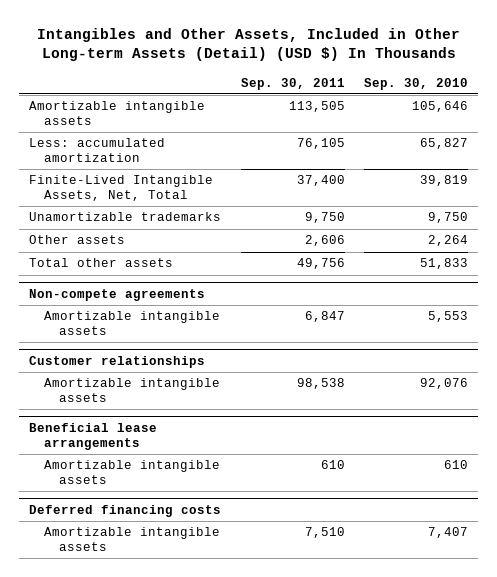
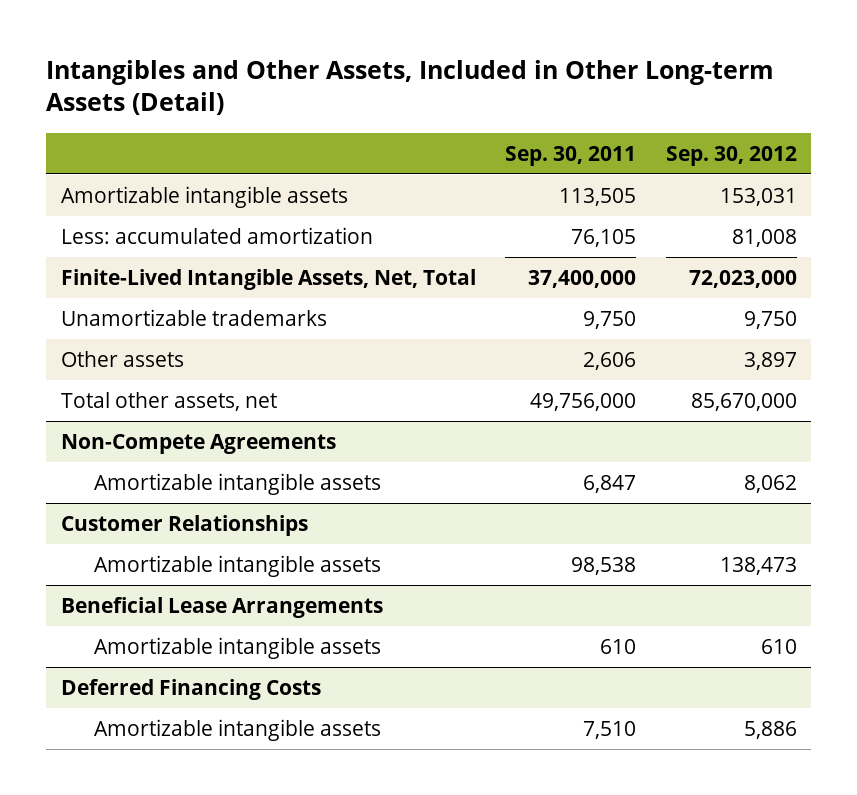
[36,27,460,62] Intangibles and Other Assets, Included in Other Long-term Assets (Detail) (USD $) In Thousands -> [45,59,774,116] Intangibles and Other Assets, Included in Other Long-term Assets (Detail)
[364,77,469,90] Sep. 30, 2010 -> none
none -> [665,145,797,166] Sep. 30, 2012
[296,175,345,187] 37,400 -> [528,269,637,288] 37,400,000
[28,258,173,268] Total other assets -> [60,391,277,411] Total other assets, net
[296,258,345,270] 49,756 -> [530,392,637,411] 49,756,000
[28,288,205,301] Non-compete agreements -> [60,433,336,454] Non-Compete Agreements
[28,355,205,368] Customer relationships -> [60,514,308,536] Customer Relationships
[28,422,157,450] Beneficial lease arrangements -> [60,596,383,618] Beneficial Lease Arrangements
[28,504,221,517] Deferred financing costs -> [60,678,321,700] Deferred Financing Costs

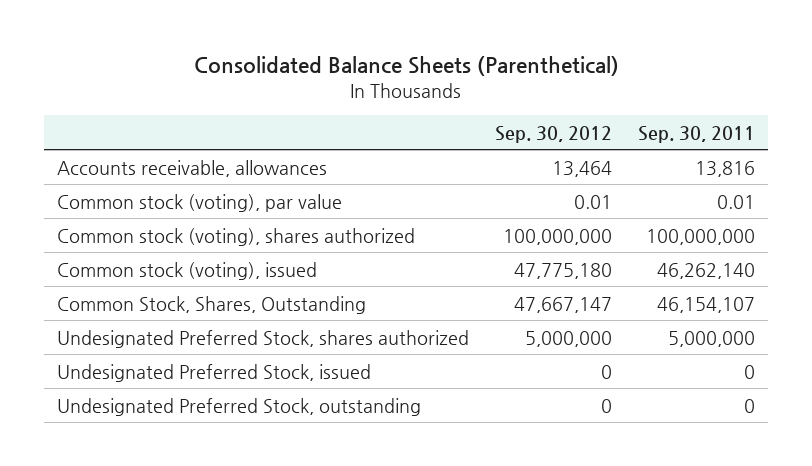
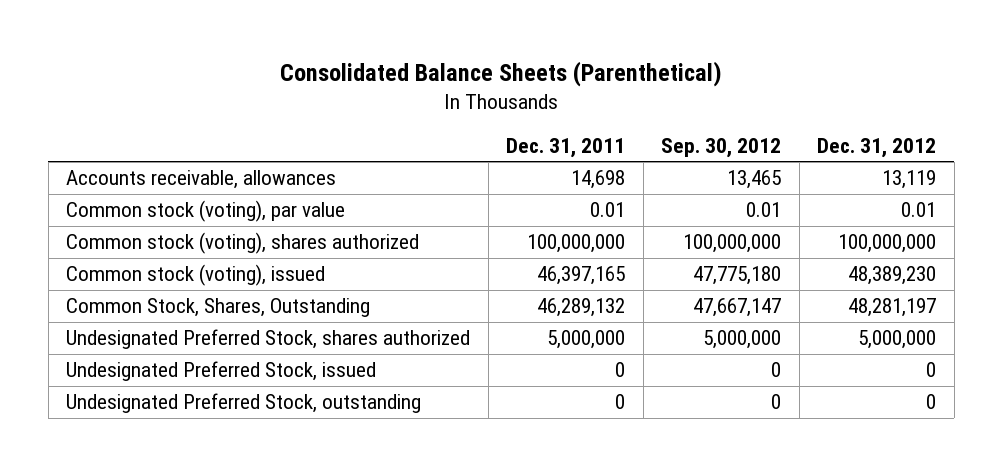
[637,125,755,143] Sep. 30, 2011 -> none
none -> [506,137,626,158] Dec. 31, 2011
none -> [817,137,937,158] Dec. 31, 2012
[551,160,612,177] 13,464 -> [727,170,782,190] 13,465

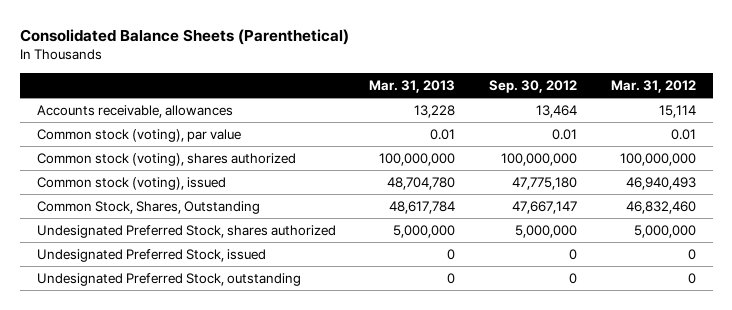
[506,137,626,158] Dec. 31, 2011 -> none
[817,137,937,158] Dec. 31, 2012 -> none
none -> [369,79,456,93] Mar. 31, 2013
none -> [610,79,696,93] Mar. 31, 2012
[727,170,782,190] 13,465 -> [535,104,577,118] 13,464

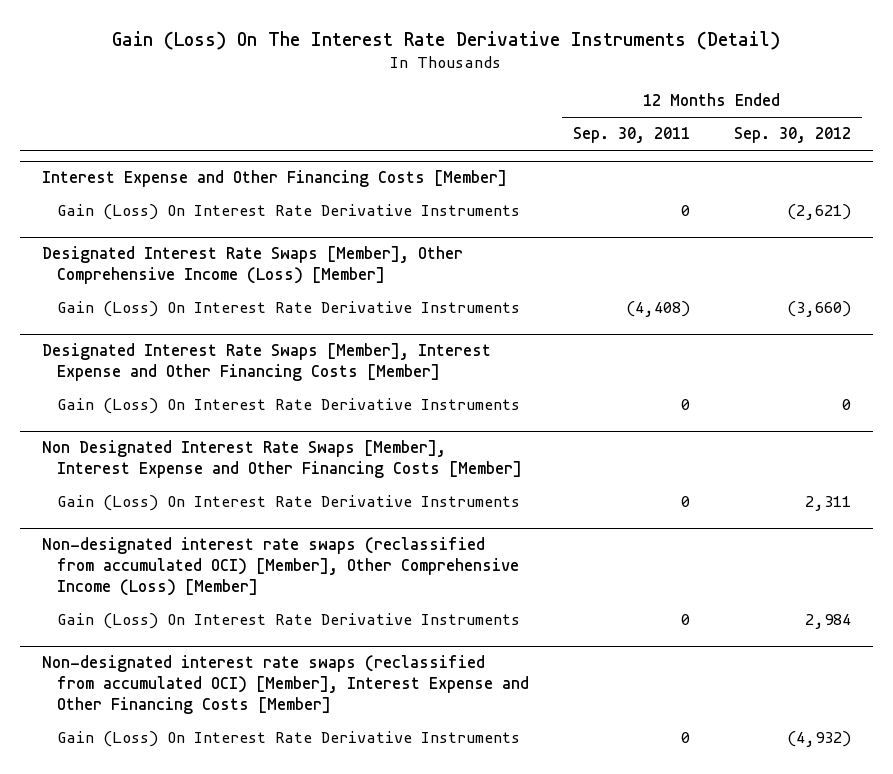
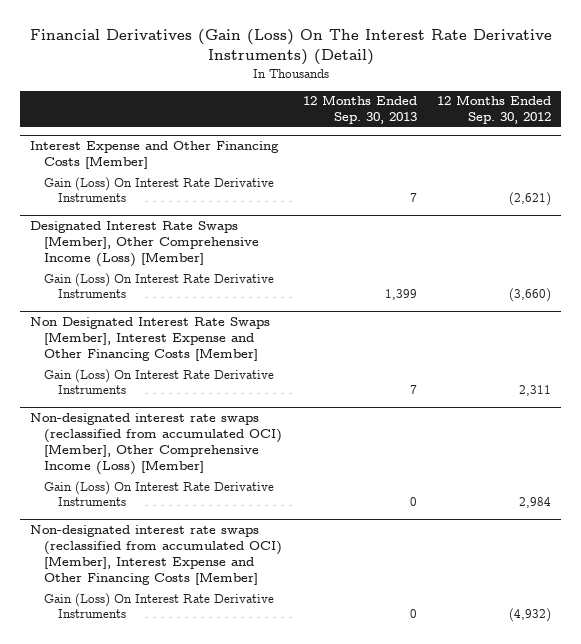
[112,30,781,50] Gain (Loss) On The Interest Rate Derivative Instruments (Detail) -> [29,29,552,66] Financial Derivatives (Gain (Loss) On The Interest Rate Derivative Instruments) (Detail)
[573,127,691,144] Sep. 30, 2011 -> none
none -> [302,95,417,125] 12 Months Ended Sep. 30, 2013
[42,343,492,382] Designated Interest Rate Swaps [Member], Interest Expense and Other Financing Costs [Member] -> none
[57,398,521,415] Gain (Loss) On Interest Rate Derivative Instruments -> none

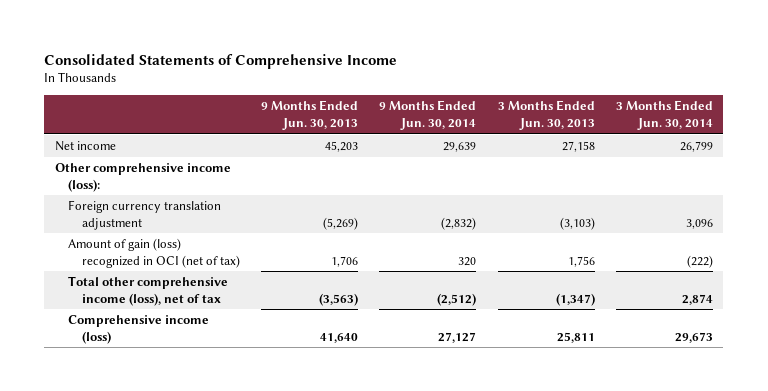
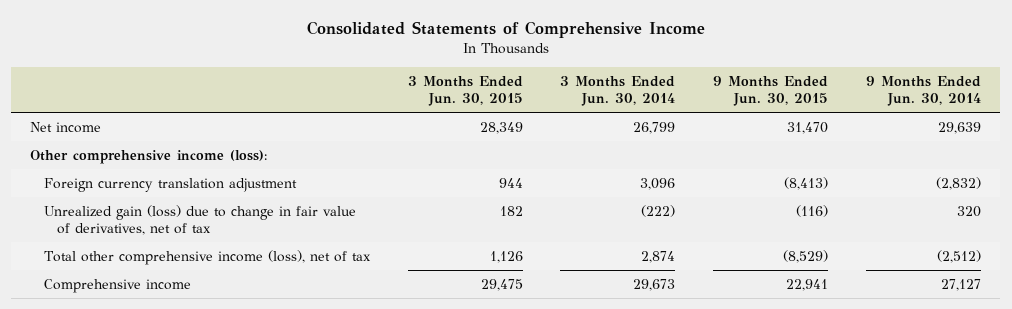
[260,100,358,130] 9 Months Ended Jun. 30, 2013 -> none
[497,100,595,130] 3 Months Ended Jun. 30, 2013 -> none
none -> [407,76,523,107] 3 Months Ended Jun. 30, 2015
none -> [713,76,829,107] 9 Months Ended Jun. 30, 2015
[68,238,240,268] Amount of gain (loss) recognized in OCI (net of tax) -> [43,205,356,236] Unrealized gain (loss) due to change in fair value of derivatives, net of tax
[68,315,210,344] Comprehensive income (loss) -> [43,279,191,294] Comprehensive income

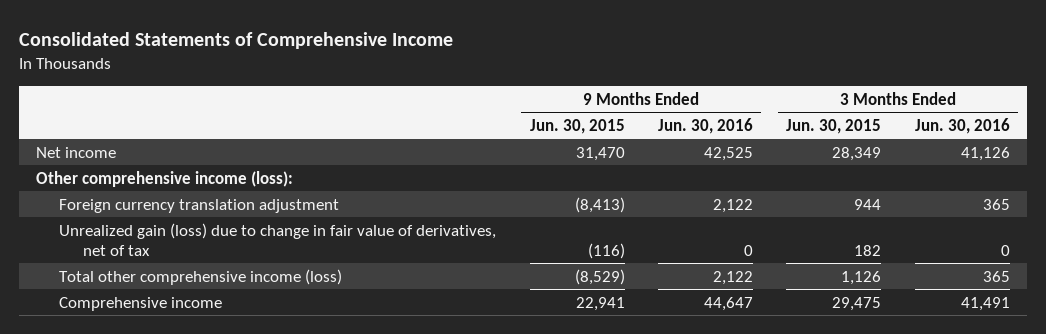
[560,76,676,107] 3 Months Ended Jun. 30, 2014 -> none
[866,76,982,107] 9 Months Ended Jun. 30, 2014 -> none
none -> [658,117,754,134] Jun. 30, 2016
none -> [914,117,1010,134] Jun. 30, 2016
[43,250,371,266] Total other comprehensive income (loss), net of tax -> [59,268,343,285] Total other comprehensive income (loss)

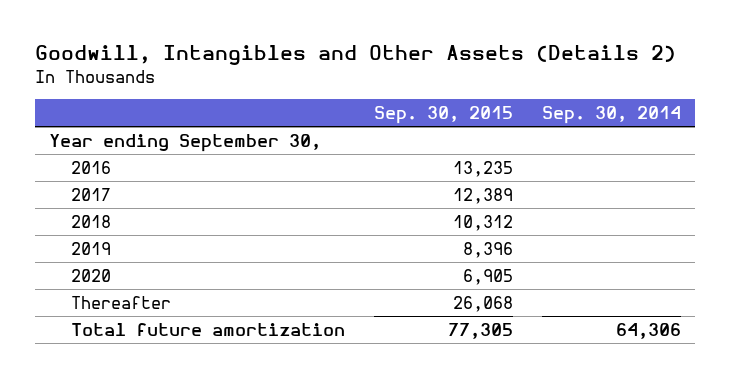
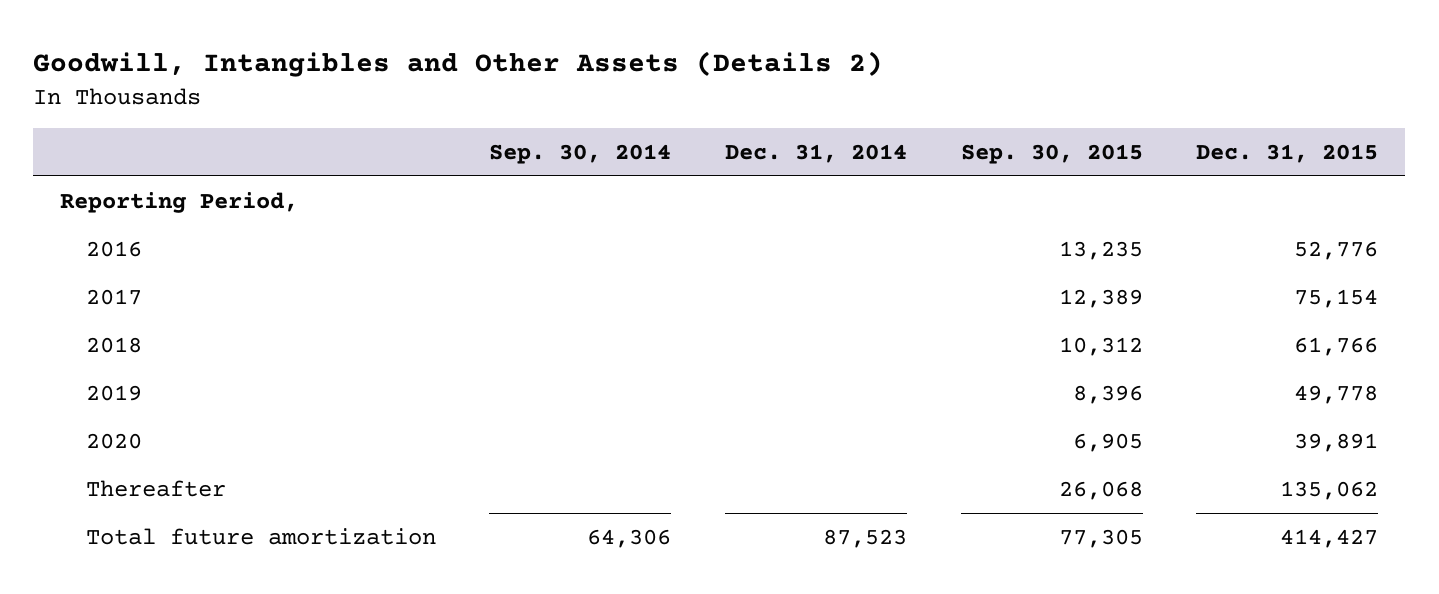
none -> [724,143,907,163] Dec. 31, 2014
none -> [1196,143,1379,163] Dec. 31, 2015
[48,133,321,152] Year ending September 30, -> [60,191,299,213] Reporting Period,

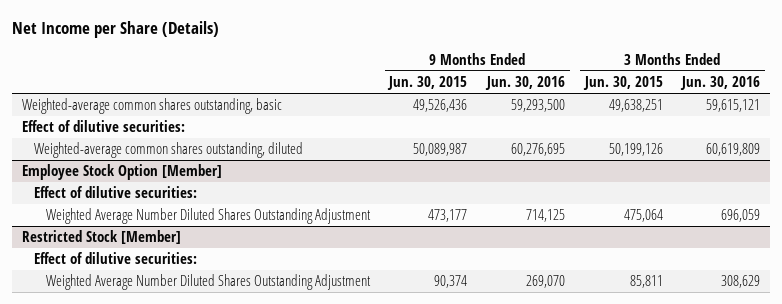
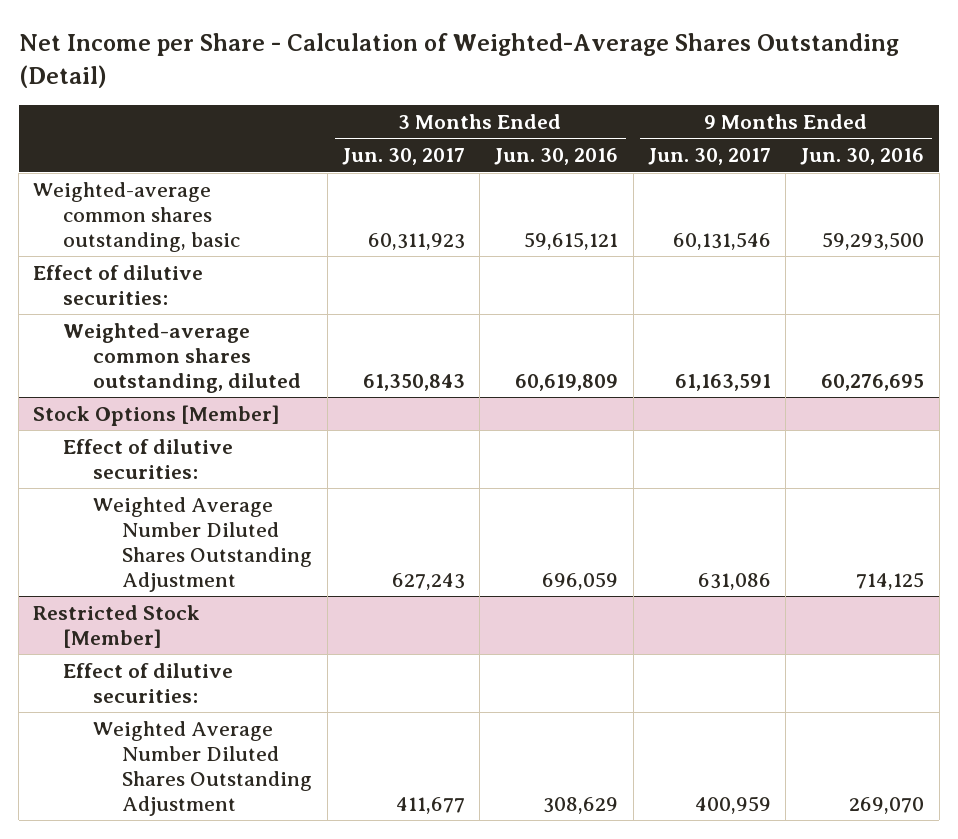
[12,21,220,39] Net Income per Share (Details) -> [18,33,899,88] Net Income per Share - Calculation of Weighted-Average Shares Outstanding (Detail)
[387,76,468,91] Jun. 30, 2015 -> none
[582,76,663,91] Jun. 30, 2015 -> none
none -> [341,148,465,166] Jun. 30, 2017
none -> [647,148,771,166] Jun. 30, 2017
[21,164,222,181] Employee Stock Option [Member] -> [33,404,281,426] Stock Options [Member]

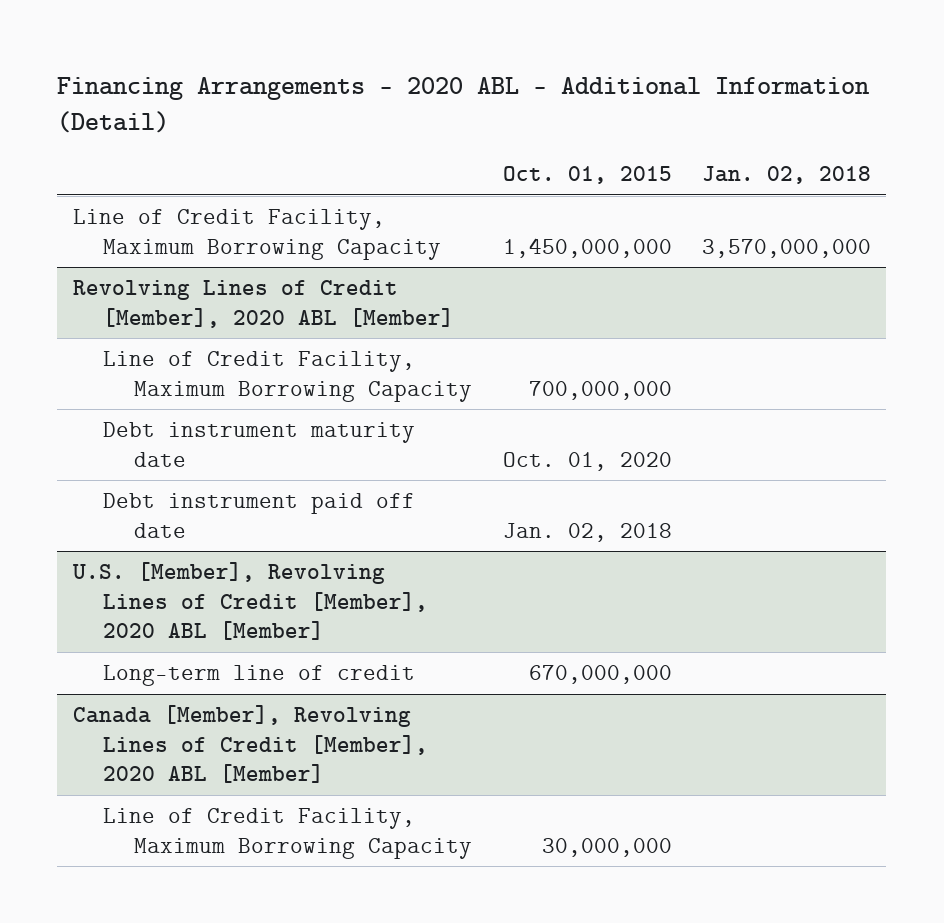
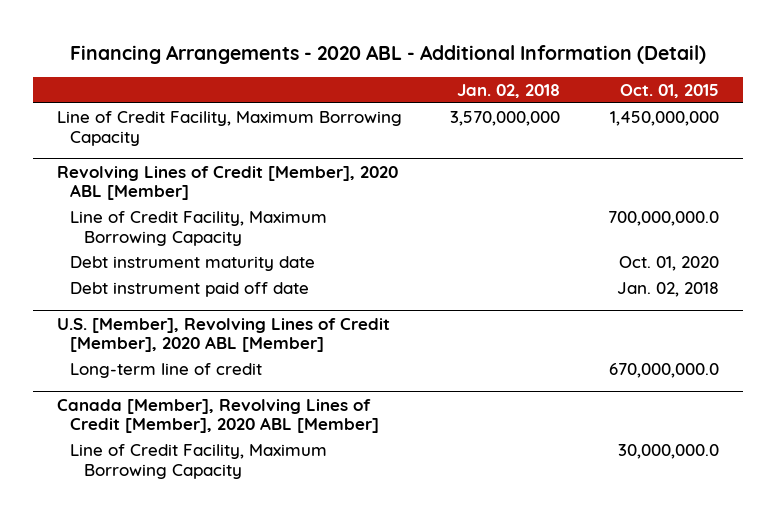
[528,380,672,400] 700,000,000 -> [608,210,720,226] 700,000,000.0
[528,664,672,684] 670,000,000 -> [609,362,720,378] 670,000,000.0
[541,837,672,857] 30,000,000 -> [618,443,720,459] 30,000,000.0

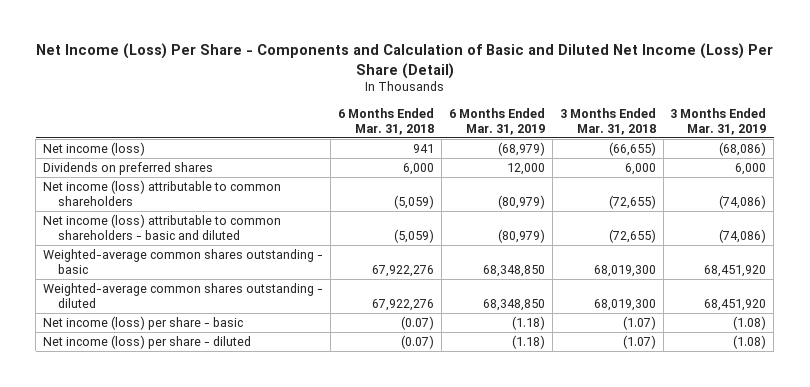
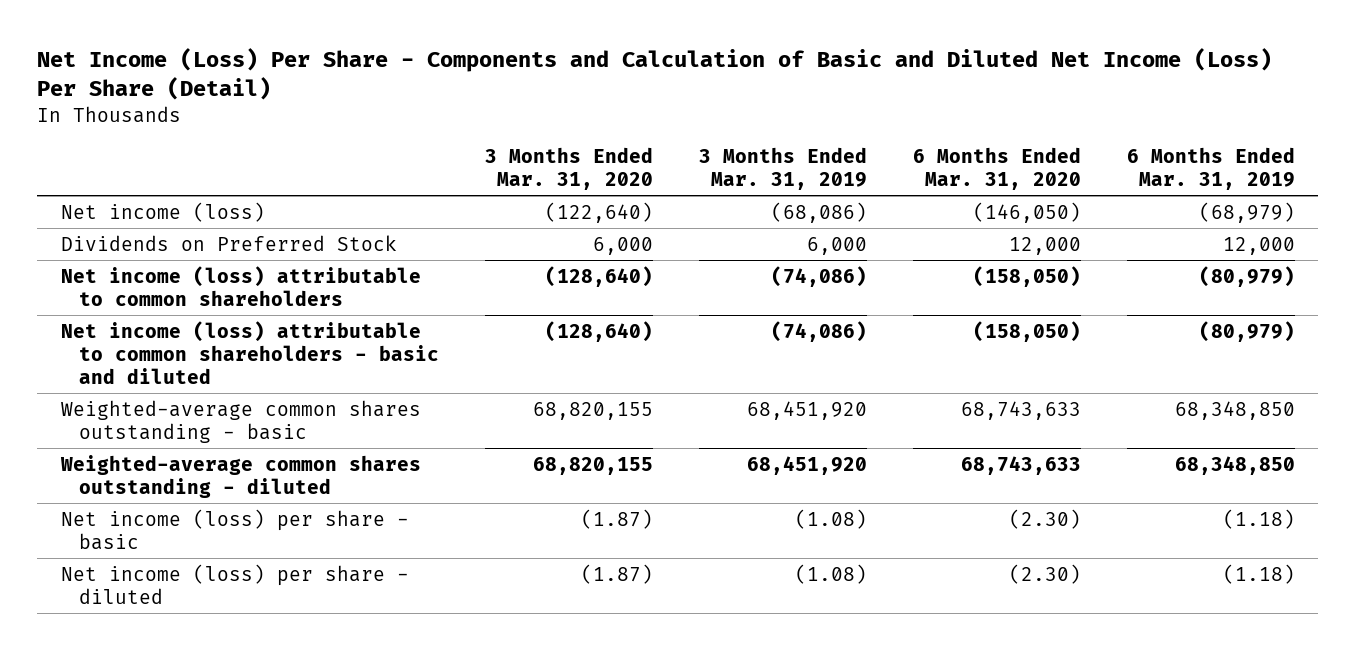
[338,107,435,135] 6 Months Ended Mar. 31, 2018 -> none
[559,107,656,135] 3 Months Ended Mar. 31, 2018 -> none
none -> [484,146,653,190] 3 Months Ended Mar. 31, 2020
none -> [913,146,1082,190] 6 Months Ended Mar. 31, 2020
[43,161,214,175] Dividends on preferred shares -> [60,234,397,251] Dividends on Preferred Stock

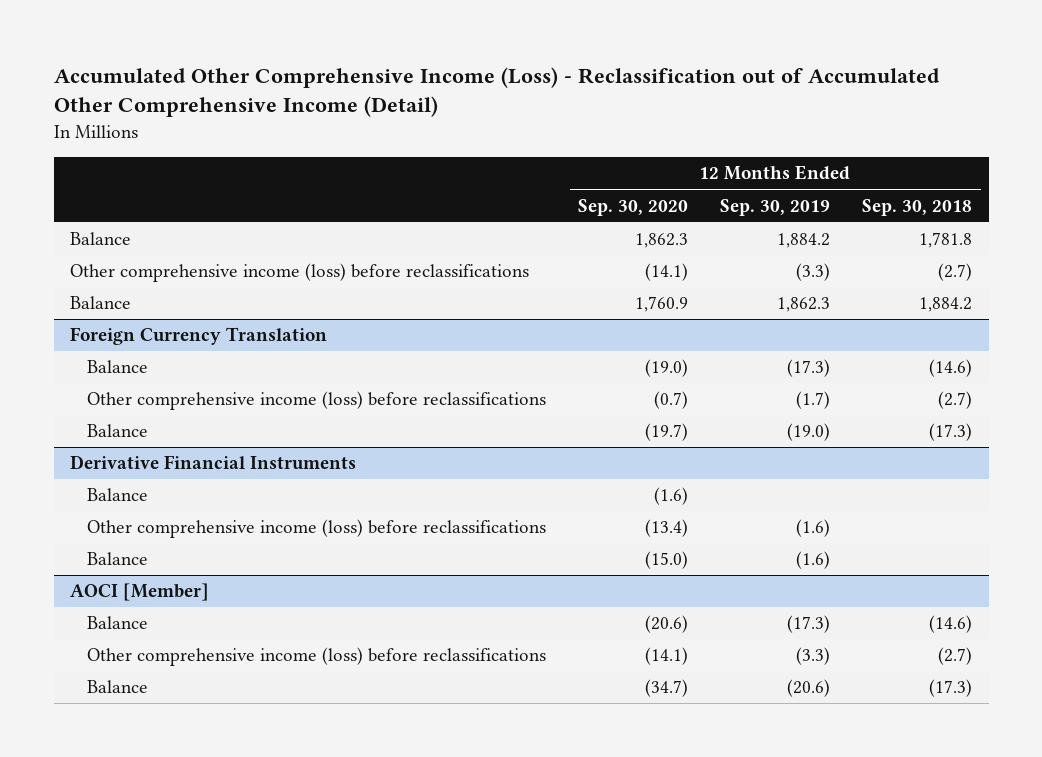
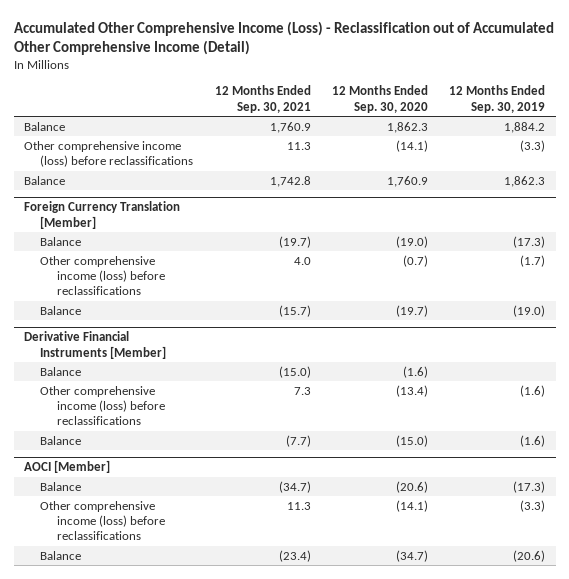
[862,198,973,216] Sep. 30, 2018 -> none
none -> [214,85,311,113] 12 Months Ended Sep. 30, 2021
[69,327,327,346] Foreign Currency Translation -> [24,201,181,229] Foreign Currency Translation [Member]
[69,455,356,471] Derivative Financial Instruments -> [24,331,167,359] Derivative Financial Instruments [Member]

